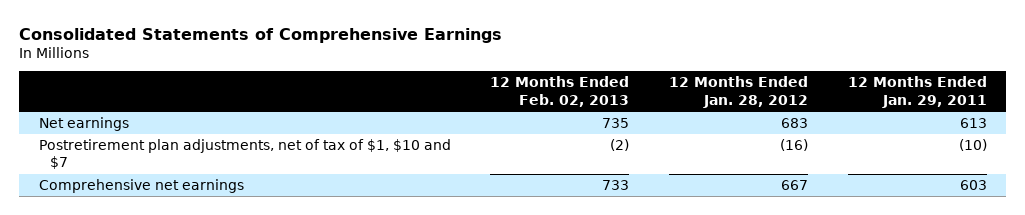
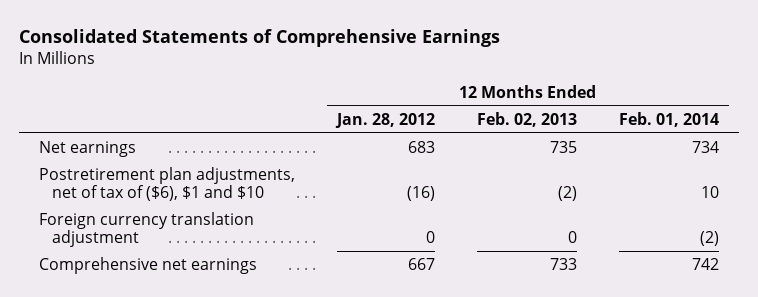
[847,76,987,108] 12 Months Ended Jan. 29, 2011 -> none
none -> [618,111,719,127] Feb. 01, 2014
[38,139,451,170] Postretirement plan adjustments, net of tax of $1, $10 and $7 -> [39,166,296,201] Postretirement plan adjustments, net of tax of ($6), $1 and $10
none -> [39,211,255,247] Foreign currency translation adjustment

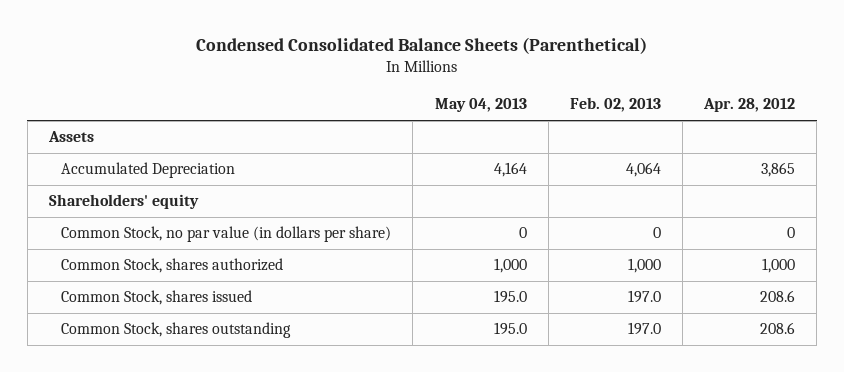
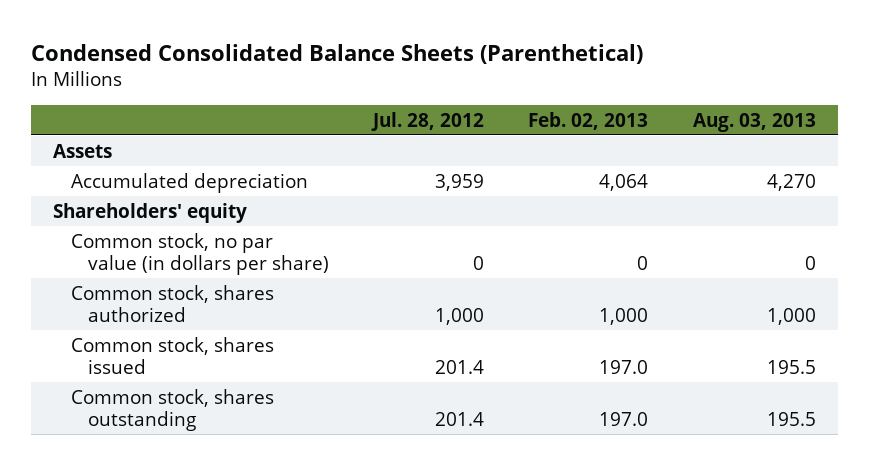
[434,98,527,113] May 04, 2013 -> none
[703,98,796,113] Apr. 28, 2012 -> none
none -> [371,111,485,131] Jul. 28, 2012
none -> [692,112,816,132] Aug. 03, 2013
[61,162,236,179] Accumulated Depreciation -> [70,172,308,193] Accumulated depreciation
[61,226,392,243] Common Stock, no par value (in dollars per share) -> [70,232,329,276] Common stock, no par value (in dollars per share)
[61,258,284,274] Common Stock, shares authorized -> [70,284,274,323] Common stock, shares authorized
[61,290,253,306] Common Stock, shares issued -> [70,336,274,375] Common stock, shares issued
[61,322,292,339] Common Stock, shares outstanding -> [70,388,274,432] Common stock, shares outstanding

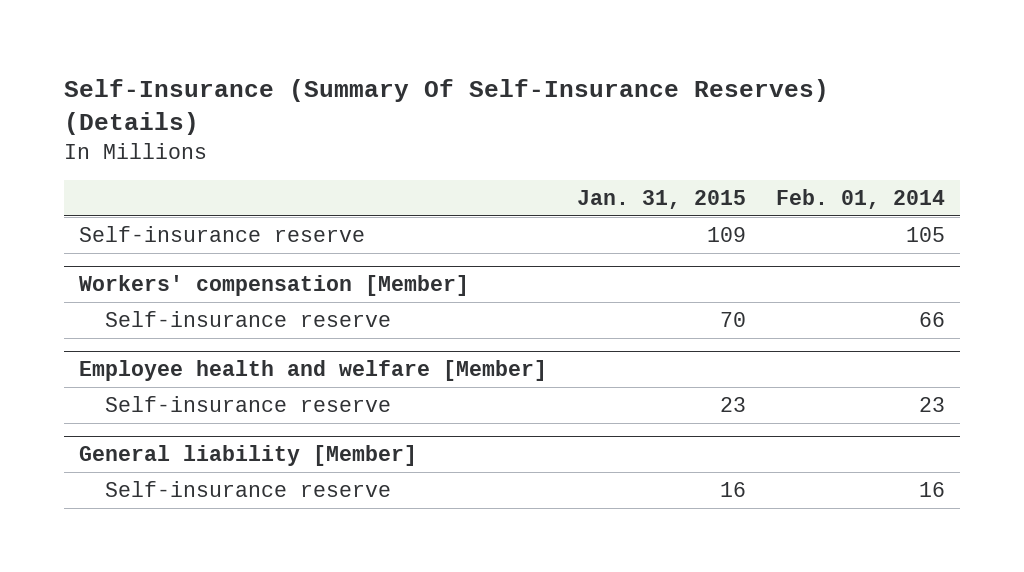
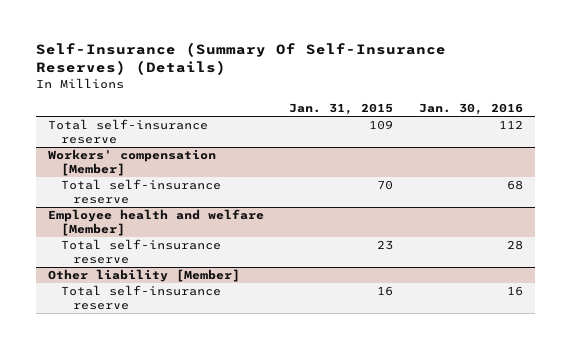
[775,188,945,209] Feb. 01, 2014 -> none
none -> [418,102,523,115] Jan. 30, 2016
[79,225,366,242] Self-insurance reserve -> [48,119,209,144] Total self-insurance reserve
[105,310,392,327] Self-insurance reserve -> [60,179,221,204] Total self-insurance reserve
[105,395,392,412] Self-insurance reserve -> [60,239,221,264] Total self-insurance reserve
[79,444,418,466] General liability [Member] -> [48,269,241,283] Other liability [Member]
[105,480,392,497] Self-insurance reserve -> [60,285,221,310] Total self-insurance reserve

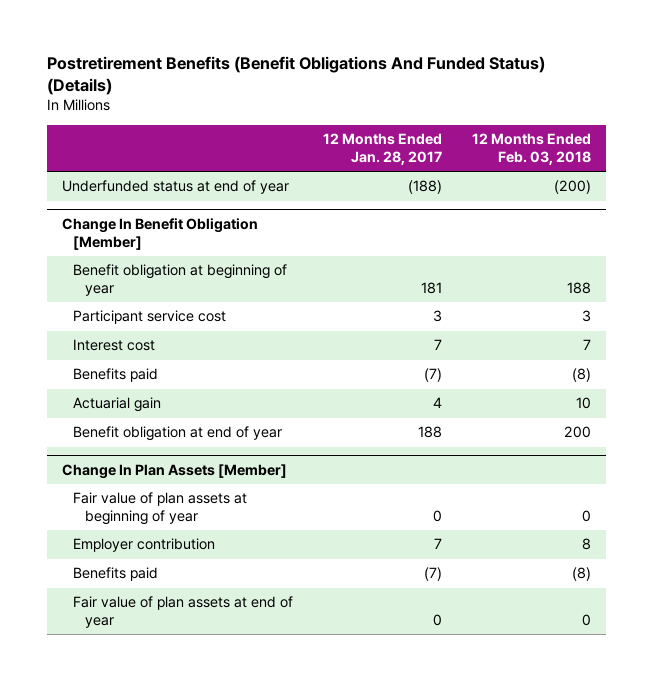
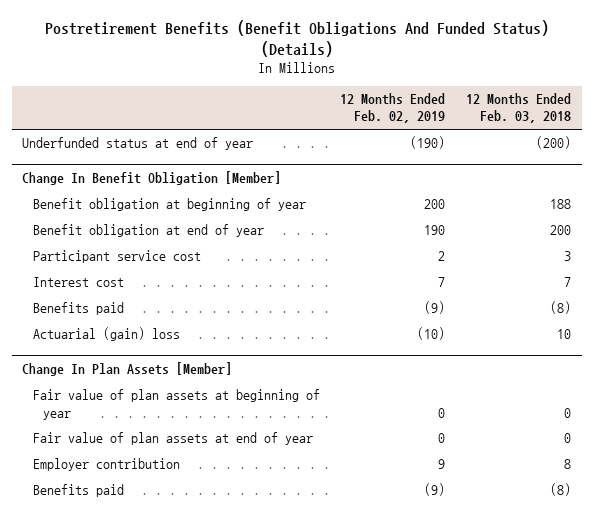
[323,133,443,165] 12 Months Ended Jan. 28, 2017 -> none
none -> [340,93,446,124] 12 Months Ended Feb. 02, 2019
[73,426,283,442] Benefit obligation at end of year -> [32,224,264,238] Benefit obligation at end of year
[73,397,162,413] Actuarial gain -> [32,327,180,342] Actuarial (gain) loss
[73,596,294,629] Fair value of plan assets at end of year -> [32,432,313,446] Fair value of plan assets at end of year

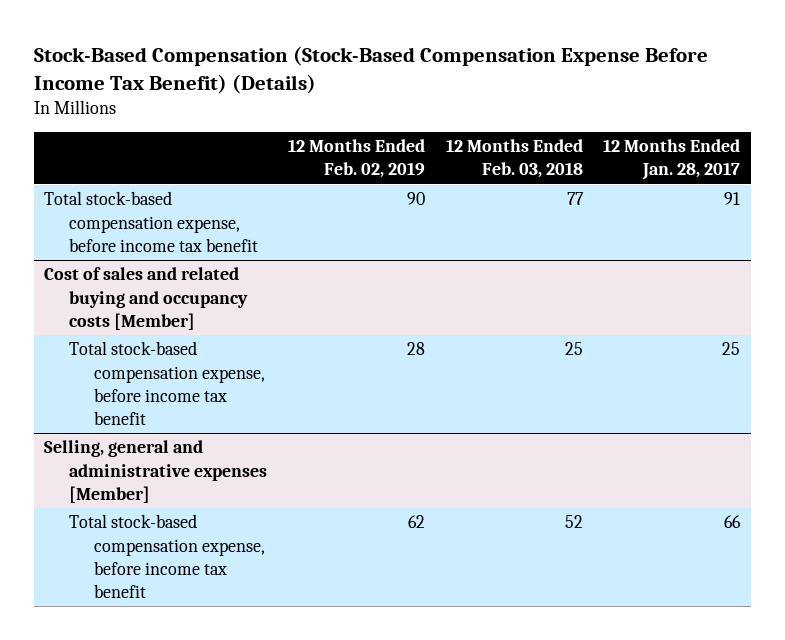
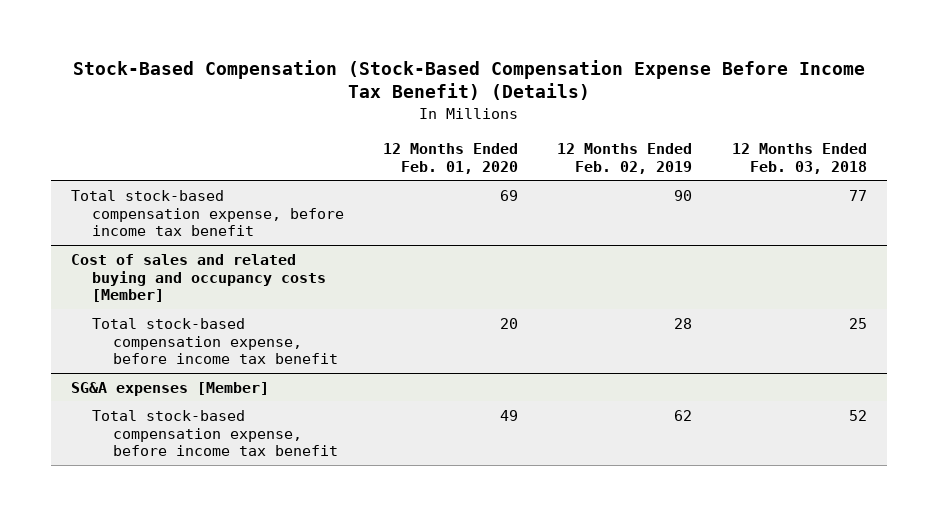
[603,139,741,181] 12 Months Ended Jan. 28, 2017 -> none
none -> [383,142,519,174] 12 Months Ended Feb. 01, 2020
[44,440,267,503] Selling, general and administrative expenses [Member] -> [70,381,269,396] SG&A expenses [Member]

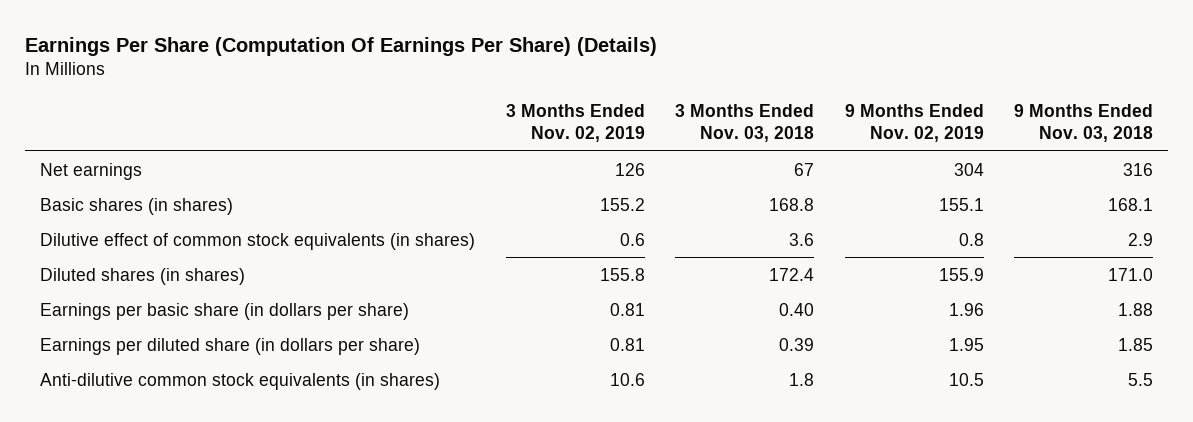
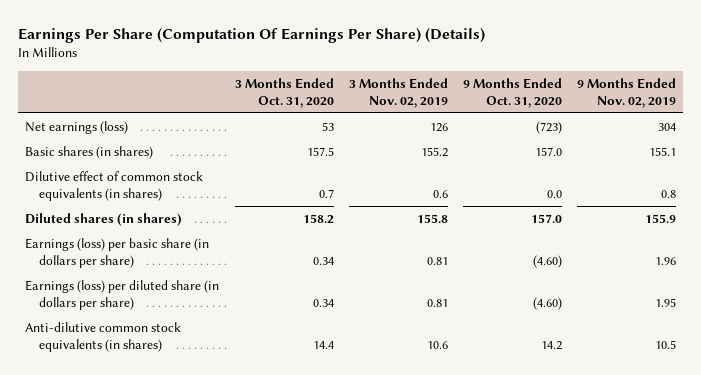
[675,103,815,142] 3 Months Ended Nov. 03, 2018 -> none
[1014,103,1154,142] 9 Months Ended Nov. 03, 2018 -> none
none -> [234,78,334,108] 3 Months Ended Oct. 31, 2020
none -> [462,78,562,108] 9 Months Ended Oct. 31, 2020
[40,162,143,180] Net earnings -> [25,121,129,135] Net earnings (loss)
[40,302,410,320] Earnings per basic share (in dollars per share) -> [25,238,210,268] Earnings (loss) per basic share (in dollars per share)
[40,337,421,355] Earnings per diluted share (in dollars per share) -> [25,280,220,310] Earnings (loss) per diluted share (in dollars per share)

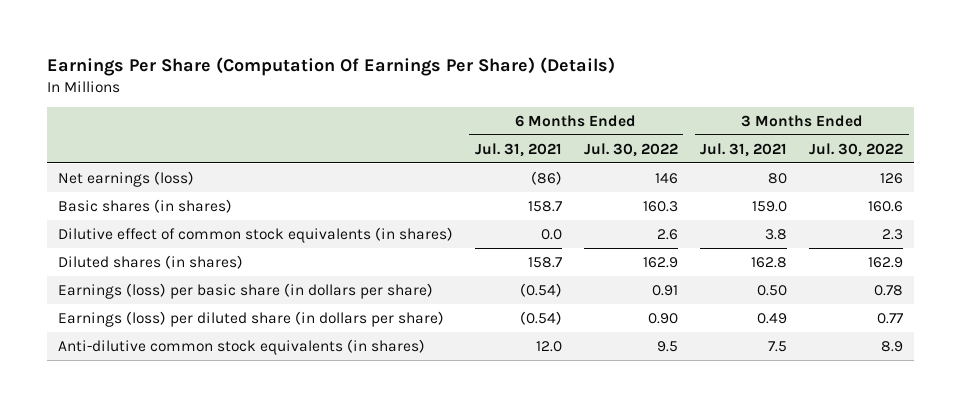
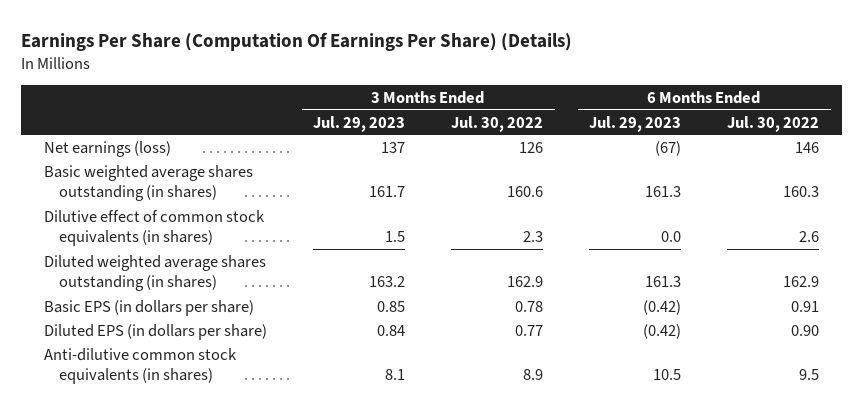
[474,142,562,157] Jul. 31, 2021 -> none
[700,142,788,157] Jul. 31, 2021 -> none
none -> [313,115,406,132] Jul. 29, 2023
none -> [589,115,682,132] Jul. 29, 2023
[57,198,232,213] Basic shares (in shares) -> [44,164,254,202] Basic weighted average shares outstanding (in shares)
[57,254,243,269] Diluted shares (in shares) -> [44,254,267,292] Diluted weighted average shares outstanding (in shares)
[57,282,433,299] Earnings (loss) per basic share (in dollars per share) -> [44,299,255,316] Basic EPS (in dollars per share)
[57,310,444,327] Earnings (loss) per diluted share (in dollars per share) -> [44,323,268,340] Diluted EPS (in dollars per share)

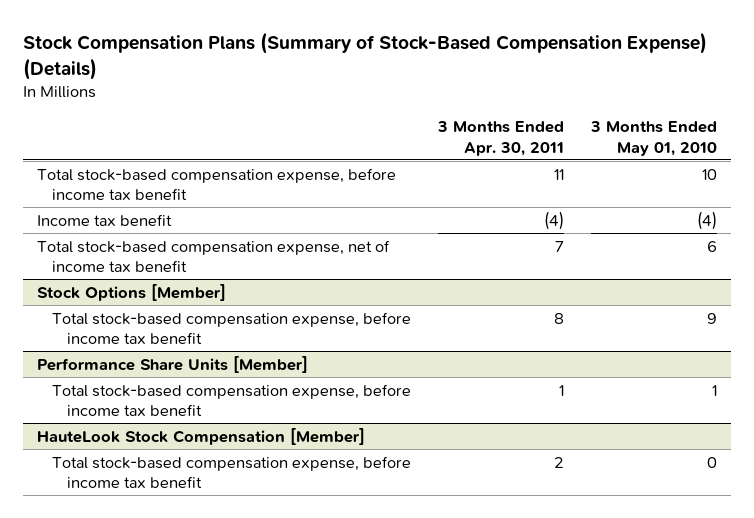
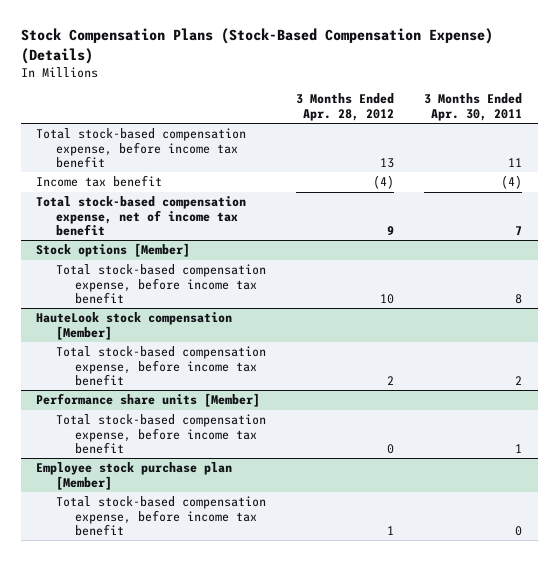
[23,32,708,80] Stock Compensation Plans (Summary of Stock-Based Compensation Expense) (Details) -> [21,28,494,64] Stock Compensation Plans (Stock-Based Compensation Expense) (Details)
[590,121,718,156] 3 Months Ended May 01, 2010 -> none
none -> [296,93,395,121] 3 Months Ended Apr. 28, 2012
[36,283,226,301] Stock Options [Member] -> [36,243,191,258] Stock options [Member]
[36,355,308,373] Performance Share Units [Member] -> none
[51,383,411,416] Total stock-based compensation expense, before income tax benefit -> none
[36,427,365,445] HauteLook Stock Compensation [Member] -> [36,312,233,340] HauteLook stock compensation [Member]
none -> [36,393,261,408] Performance share units [Member]
none -> [55,414,266,454] Total stock-based compensation expense, before income tax benefit
none -> [36,462,233,490] Employee stock purchase plan [Member]
none -> [55,496,266,536] Total stock-based compensation expense, before income tax benefit

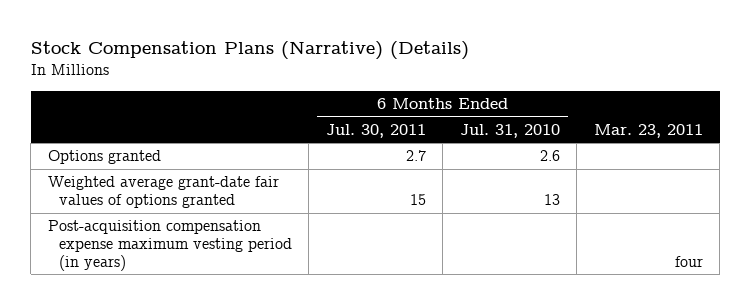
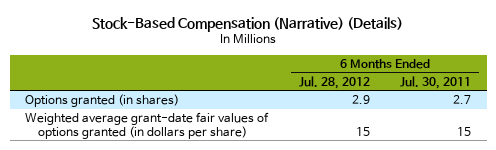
[30,41,469,61] Stock Compensation Plans (Narrative) (Details) -> [92,16,404,32] Stock-Based Compensation (Narrative) (Details)
[459,123,560,138] Jul. 31, 2010 -> none
[593,123,703,138] Mar. 23, 2011 -> none
none -> [298,75,370,89] Jul. 28, 2012
[47,220,292,271] Post-acquisition compensation expense maximum vesting period (in years) -> none
[47,150,161,165] Options granted -> [25,94,180,108] Options granted (in shares)
[47,176,279,209] Weighted average grant-date fair values of options granted -> [25,112,270,139] Weighted average grant-date fair values of options granted (in dollars per share)

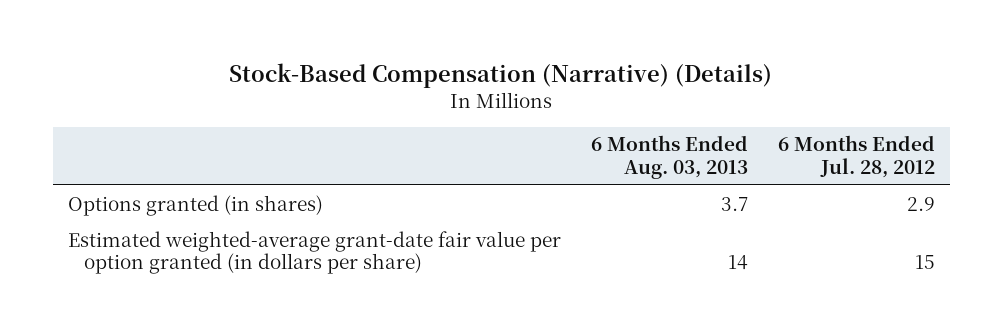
[400,75,472,89] Jul. 30, 2011 -> none
none -> [590,135,748,179] 6 Months Ended Aug. 03, 2013
[25,112,270,139] Weighted average grant-date fair values of options granted (in dollars per share) -> [67,230,561,274] Estimated weighted-average grant-date fair value per option granted (in dollars per share)

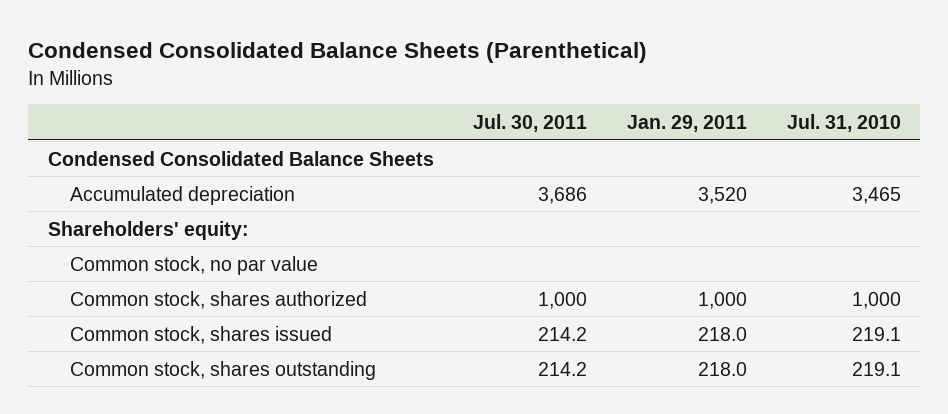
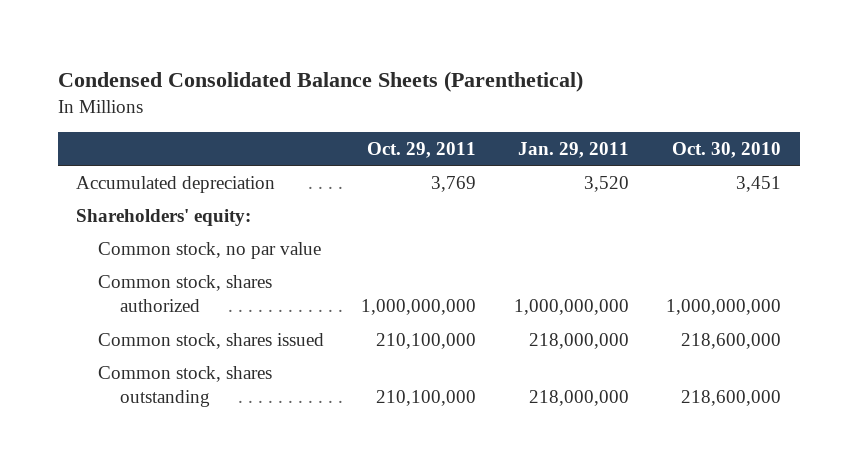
[473,113,588,132] Jul. 30, 2011 -> none
[786,113,901,132] Jul. 31, 2010 -> none
none -> [367,141,477,158] Oct. 29, 2011
none -> [672,141,782,158] Oct. 30, 2010
[47,150,434,166] Condensed Consolidated Balance Sheets -> none
[697,291,747,309] 1,000 -> [513,299,629,316] 1,000,000,000
[697,326,747,341] 218.0 -> [528,332,629,349] 218,000,000
[697,361,747,376] 218.0 -> [528,390,629,407] 218,000,000

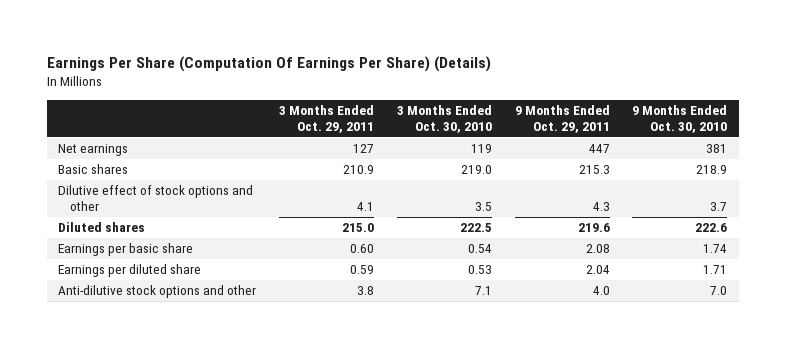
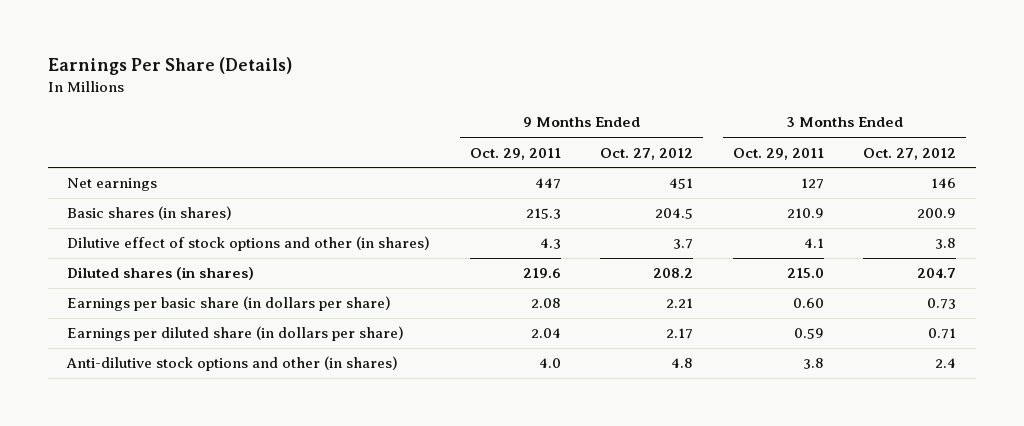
[46,55,491,72] Earnings Per Share (Computation Of Earnings Per Share) (Details) -> [47,57,292,76] Earnings Per Share (Details)
[396,105,492,134] 3 Months Ended Oct. 30, 2010 -> none
[632,105,728,134] 9 Months Ended Oct. 30, 2010 -> none
none -> [600,147,694,160] Oct. 27, 2012
none -> [863,147,957,160] Oct. 27, 2012
[58,164,129,175] Basic shares -> [67,206,233,221] Basic shares (in shares)
[58,185,254,212] Dilutive effect of stock options and other -> [67,236,431,252] Dilutive effect of stock options and other (in shares)
[58,222,146,233] Diluted shares -> [67,267,255,281] Diluted shares (in shares)
[58,243,194,257] Earnings per basic share -> [67,296,392,312] Earnings per basic share (in dollars per share)
[58,264,202,278] Earnings per diluted share -> [67,326,405,342] Earnings per diluted share (in dollars per share)
[58,285,257,299] Anti-dilutive stock options and other -> [66,356,399,372] Anti-dilutive stock options and other (in shares)

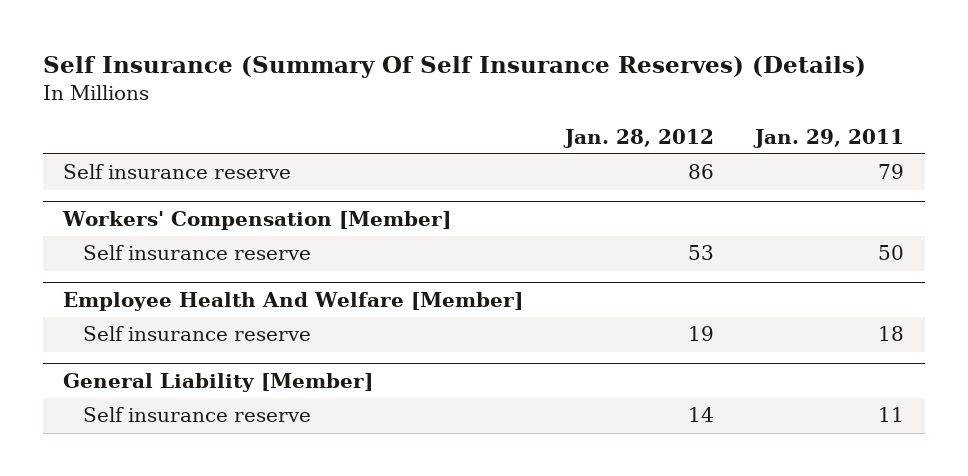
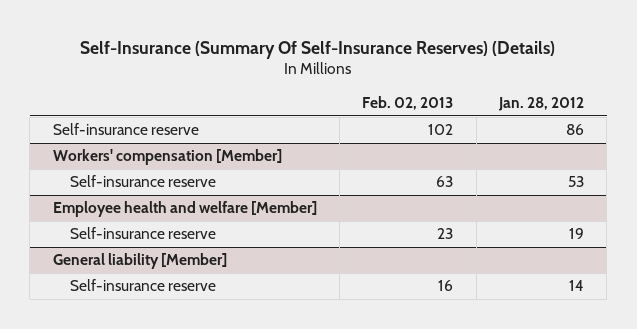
[42,56,866,79] Self Insurance (Summary Of Self Insurance Reserves) (Details) -> [80,40,556,59] Self-Insurance (Summary Of Self-Insurance Reserves) (Details)
[753,128,905,148] Jan. 29, 2011 -> none
none -> [362,96,454,111] Feb. 02, 2013
[63,164,292,180] Self insurance reserve -> [52,123,199,136] Self-insurance reserve
[62,211,452,231] Workers' Compensation [Member] -> [52,149,282,166] Workers' compensation [Member]
[83,245,312,261] Self insurance reserve -> [69,175,216,188] Self-insurance reserve
[63,292,524,312] Employee Health And Welfare [Member] -> [52,201,317,218] Employee health and welfare [Member]
[83,326,312,342] Self insurance reserve -> [69,227,216,240] Self-insurance reserve
[63,373,374,393] General Liability [Member] -> [52,253,227,270] General liability [Member]
[83,407,312,423] Self insurance reserve -> [69,279,216,292] Self-insurance reserve

